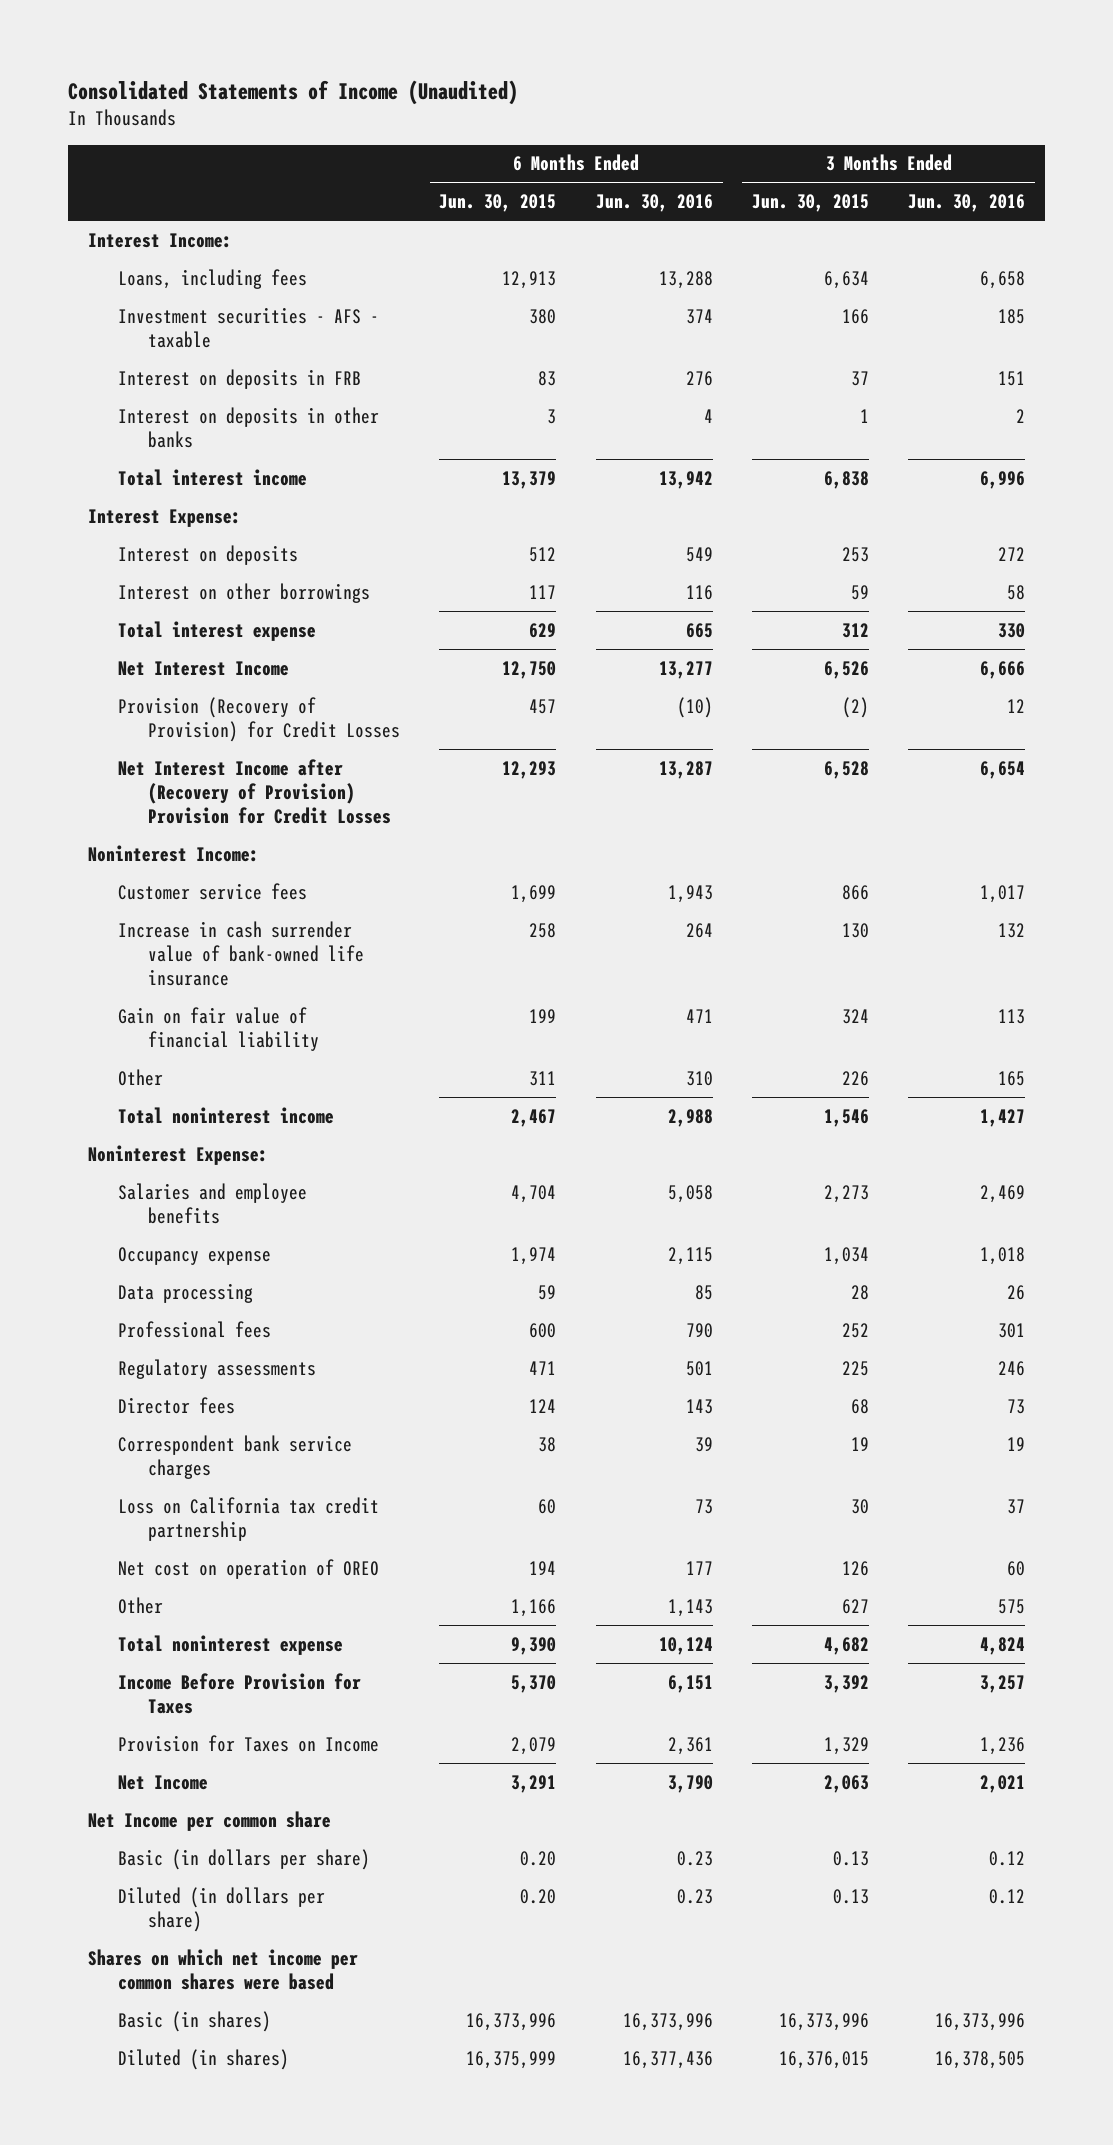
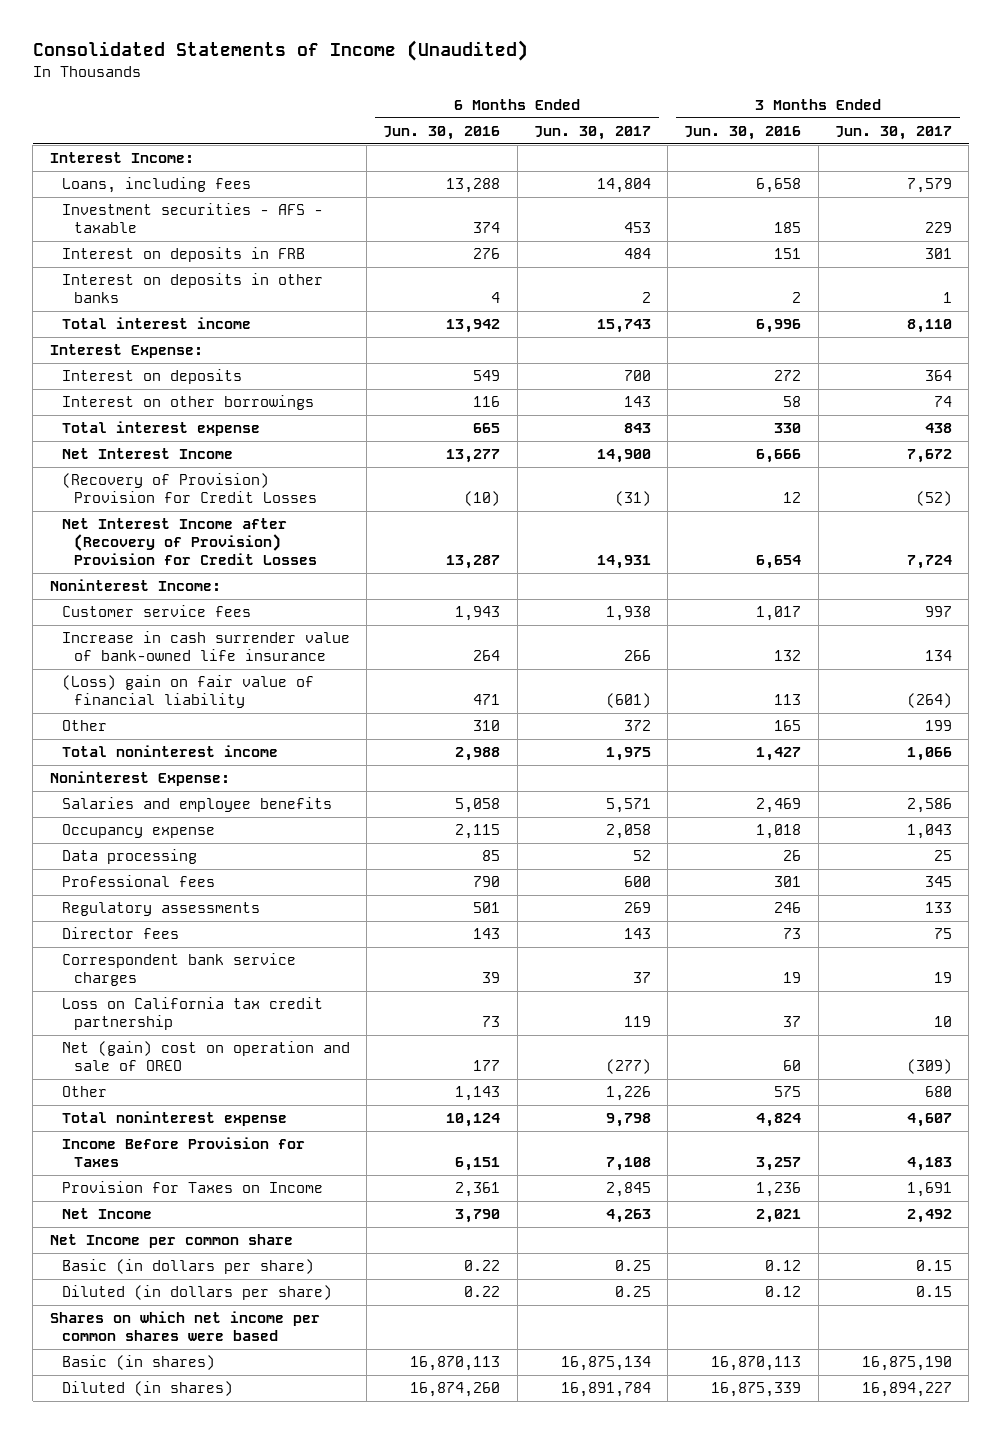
[439,194,557,213] Jun. 30, 2015 -> none
[752,194,870,213] Jun. 30, 2015 -> none
none -> [533,125,651,140] Jun. 30, 2017
none -> [834,125,952,140] Jun. 30, 2017
[117,696,401,742] Provision (Recovery of Provision) for Credit Losses -> [61,473,318,504] (Recovery of Provision) Provision for Credit Losses
[117,1006,320,1051] Gain on fair value of financial liability -> [61,675,314,709] (Loss) gain on fair value of financial liability
[117,1558,379,1579] Net cost on operation of OREO -> [61,1041,350,1072] Net (gain) cost on operation and sale of OREO
[676,1850,713,1866] 0.23 -> [464,1260,501,1272] 0.22
[676,1888,713,1904] 0.23 -> [464,1286,501,1298] 0.22
[622,2012,713,2031] 16,373,996 -> [410,1356,501,1372] 16,870,113
[935,2012,1026,2031] 16,373,996 -> [711,1356,802,1372] 16,870,113
[622,2050,713,2069] 16,377,436 -> [410,1382,501,1398] 16,874,260
[935,2050,1026,2069] 16,378,505 -> [711,1382,802,1398] 16,875,339

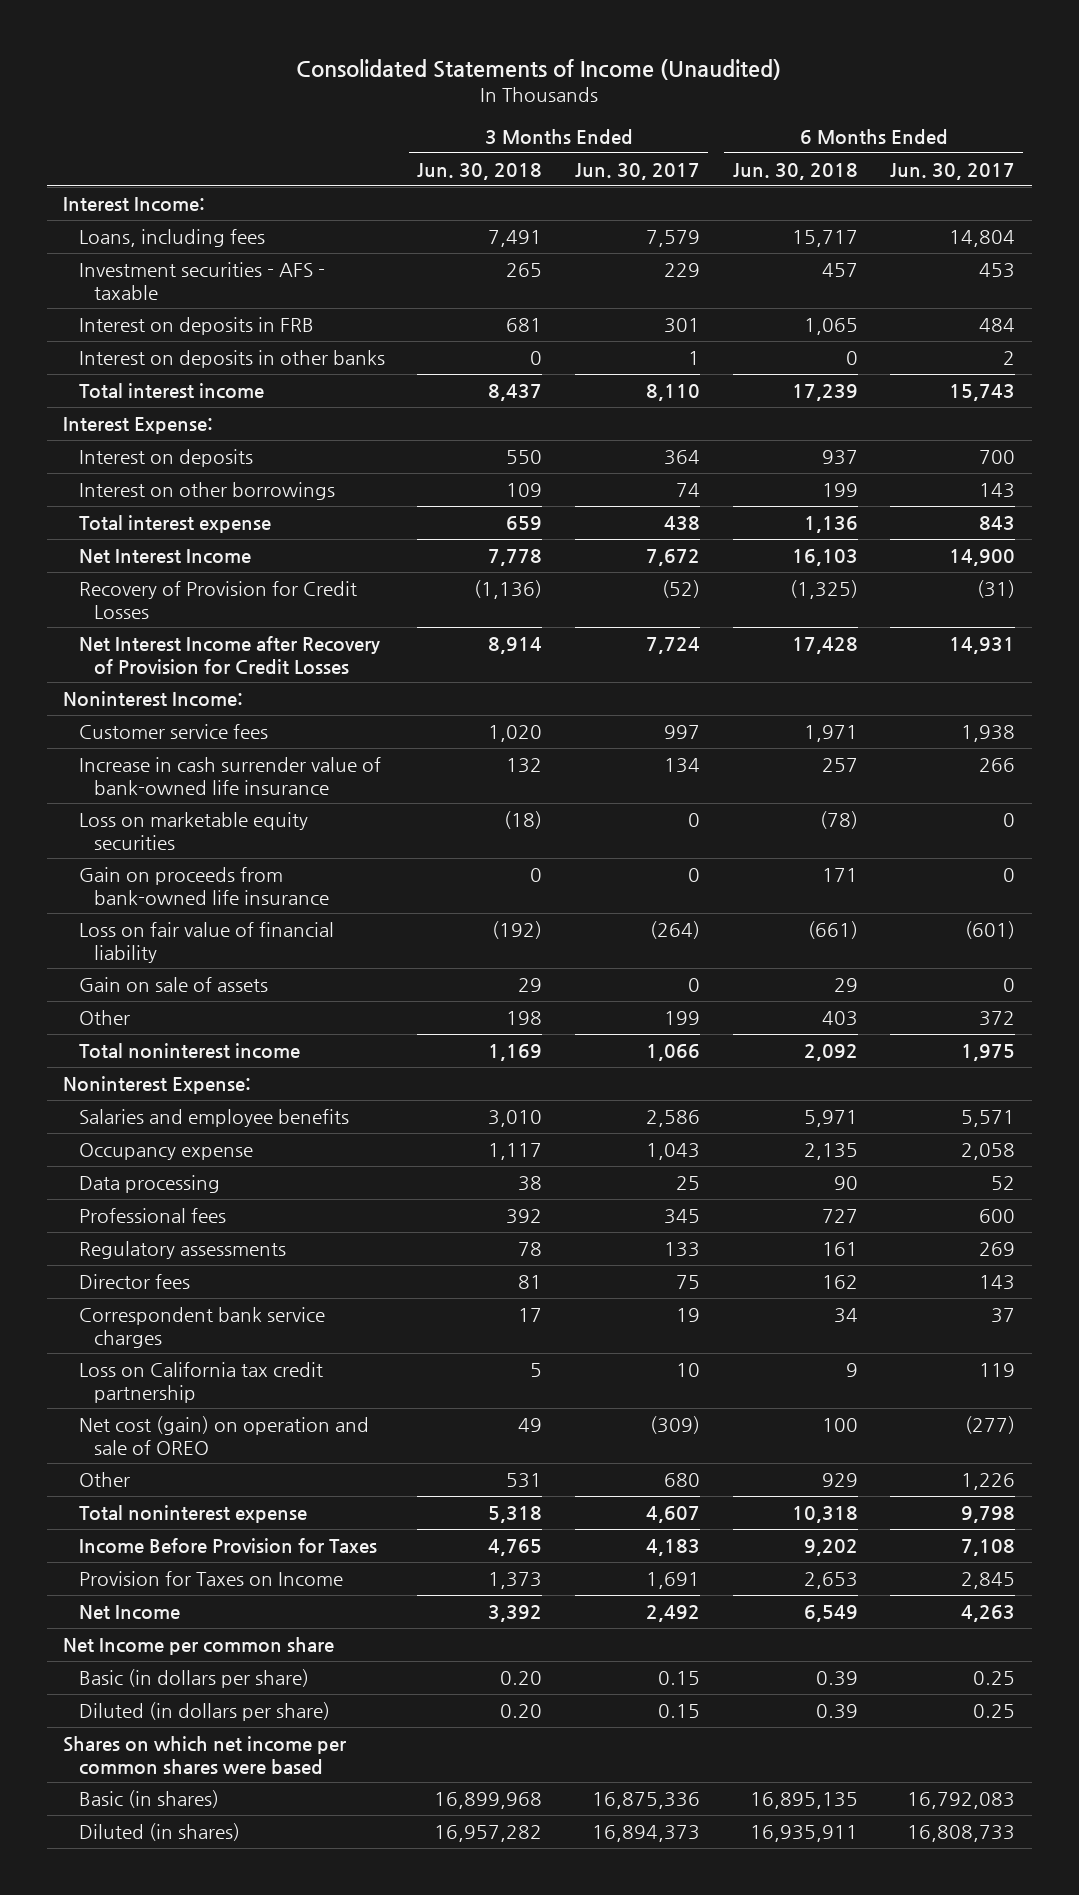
[383,125,501,140] Jun. 30, 2016 -> none
[684,125,802,140] Jun. 30, 2016 -> none
none -> [417,162,543,180] Jun. 30, 2018
none -> [732,162,858,180] Jun. 30, 2018
[61,473,318,504] (Recovery of Provision) Provision for Credit Losses -> [78,580,357,619] Recovery of Provision for Credit Losses
[61,518,318,566] Net Interest Income after (Recovery of Provision) Provision for Credit Losses -> [78,635,380,674] Net Interest Income after Recovery of Provision for Credit Losses
none -> [78,811,308,850] Loss on marketable equity securities
none -> [78,866,330,905] Gain on proceeds from bank-owned life insurance
[61,675,314,709] (Loss) gain on fair value of financial liability -> [78,921,334,963] Loss on fair value of financial liability
none -> [78,976,268,992] Gain on sale of assets
[61,1041,350,1072] Net (gain) cost on operation and sale of OREO -> [78,1415,369,1455] Net cost (gain) on operation and sale of OREO
[560,1356,651,1372] 16,875,134 -> [907,1791,1016,1809] 16,792,083
[861,1356,952,1372] 16,875,190 -> [592,1791,701,1809] 16,875,336
[560,1382,651,1398] 16,891,784 -> [907,1824,1016,1842] 16,808,733
[861,1382,952,1398] 16,894,227 -> [592,1824,701,1842] 16,894,373

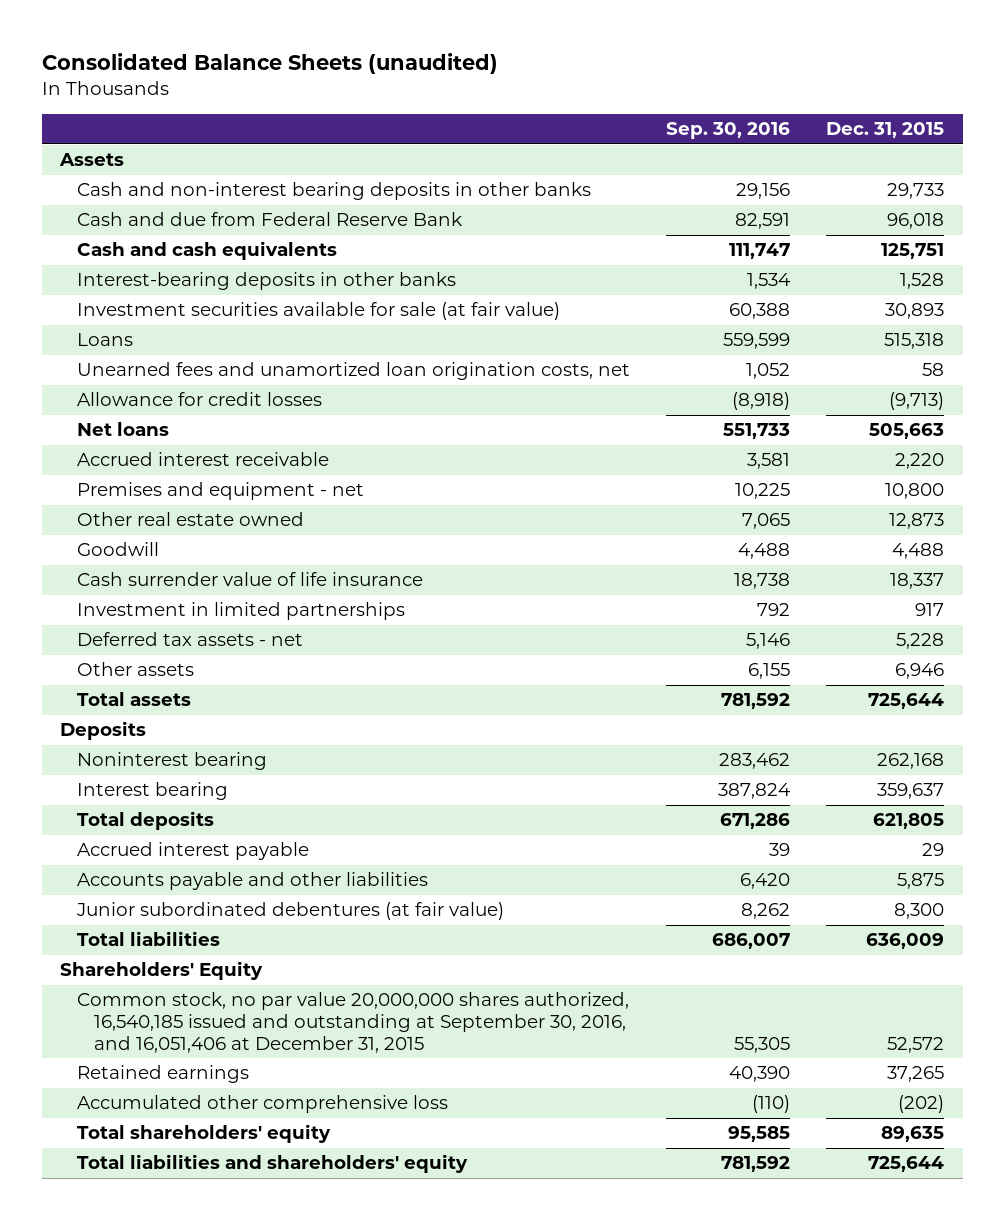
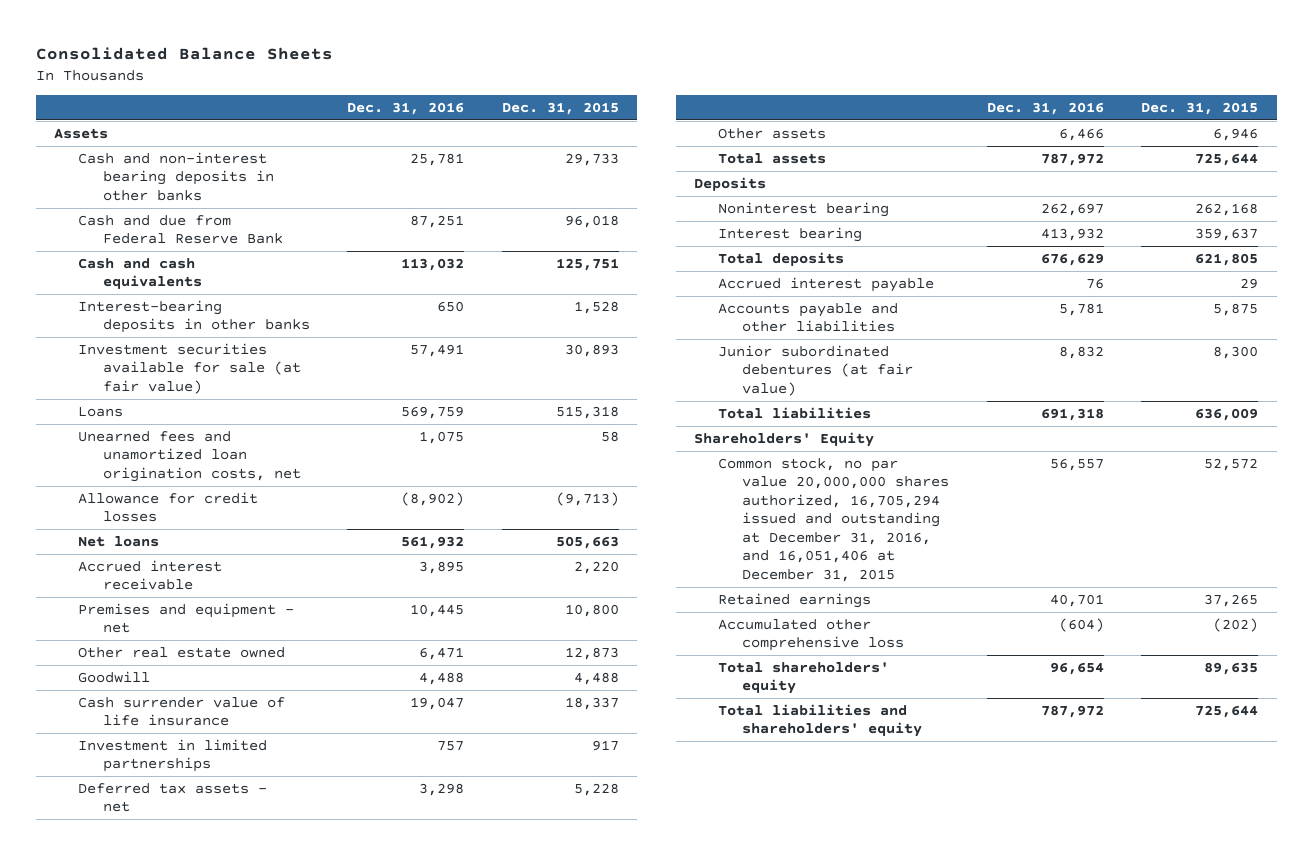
[41,53,498,75] Consolidated Balance Sheets (unaudited) -> [35,47,333,61] Consolidated Balance Sheets
[666,122,791,140] Sep. 30, 2016 -> none
none -> [347,102,465,116] Dec. 31, 2016
[76,992,629,1053] Common stock, no par value 20,000,000 shares authorized, 16,540,185 issued and outstanding at September 30, 2016, and 16,051,406 at December 31, 2015 -> [718,457,950,582] Common stock, no par value 20,000,000 shares authorized, 16,705,294 issued and outstanding at December 31, 2016, and 16,051,406 at December 31, 2015

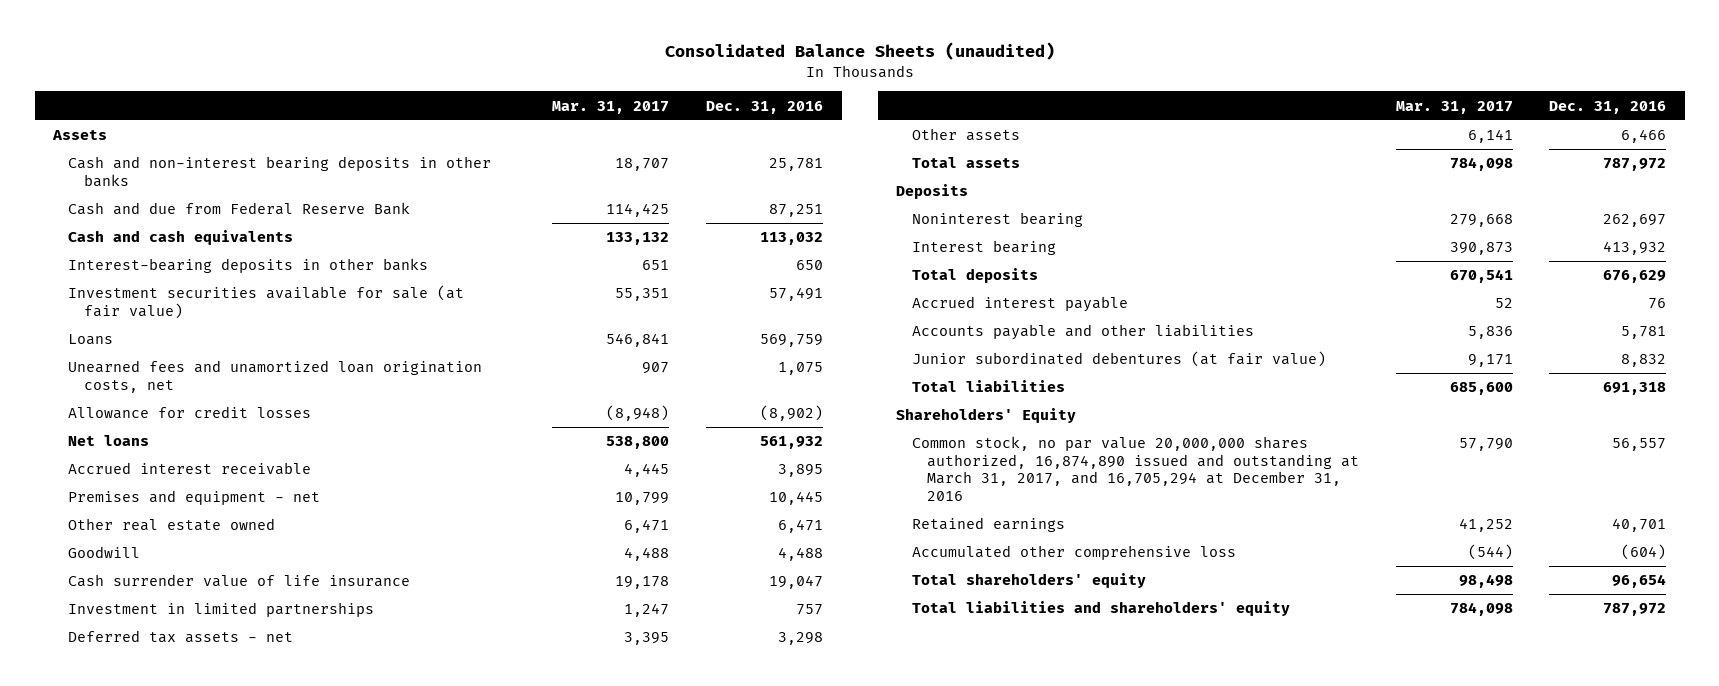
[35,47,333,61] Consolidated Balance Sheets -> [664,42,1055,61] Consolidated Balance Sheets (unaudited)
[501,102,619,116] Dec. 31, 2015 -> none
none -> [552,100,670,114] Mar. 31, 2017
[718,457,950,582] Common stock, no par value 20,000,000 shares authorized, 16,705,294 issued and outstanding at December 31, 2016, and 16,051,406 at December 31, 2015 -> [911,436,1359,502] Common stock, no par value 20,000,000 shares authorized, 16,874,890 issued and outstanding at March 31, 2017, and 16,705,294 at December 31, 2016

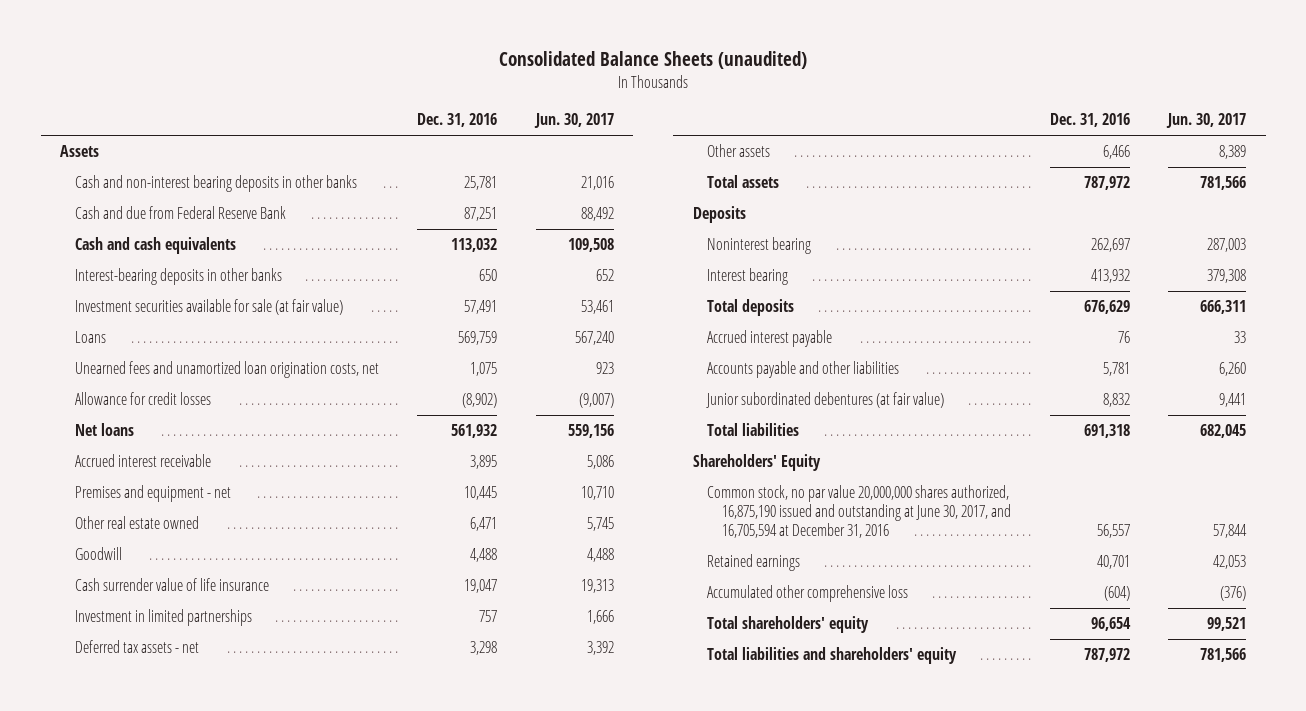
[552,100,670,114] Mar. 31, 2017 -> none
none -> [533,113,614,129] Jun. 30, 2017
[911,436,1359,502] Common stock, no par value 20,000,000 shares authorized, 16,874,890 issued and outstanding at March 31, 2017, and 16,705,294 at December 31, 2016 -> [707,485,1012,538] Common stock, no par value 20,000,000 shares authorized, 16,875,190 issued and outstanding at June 30, 2017, and 16,705,594 at December 31, 2016

